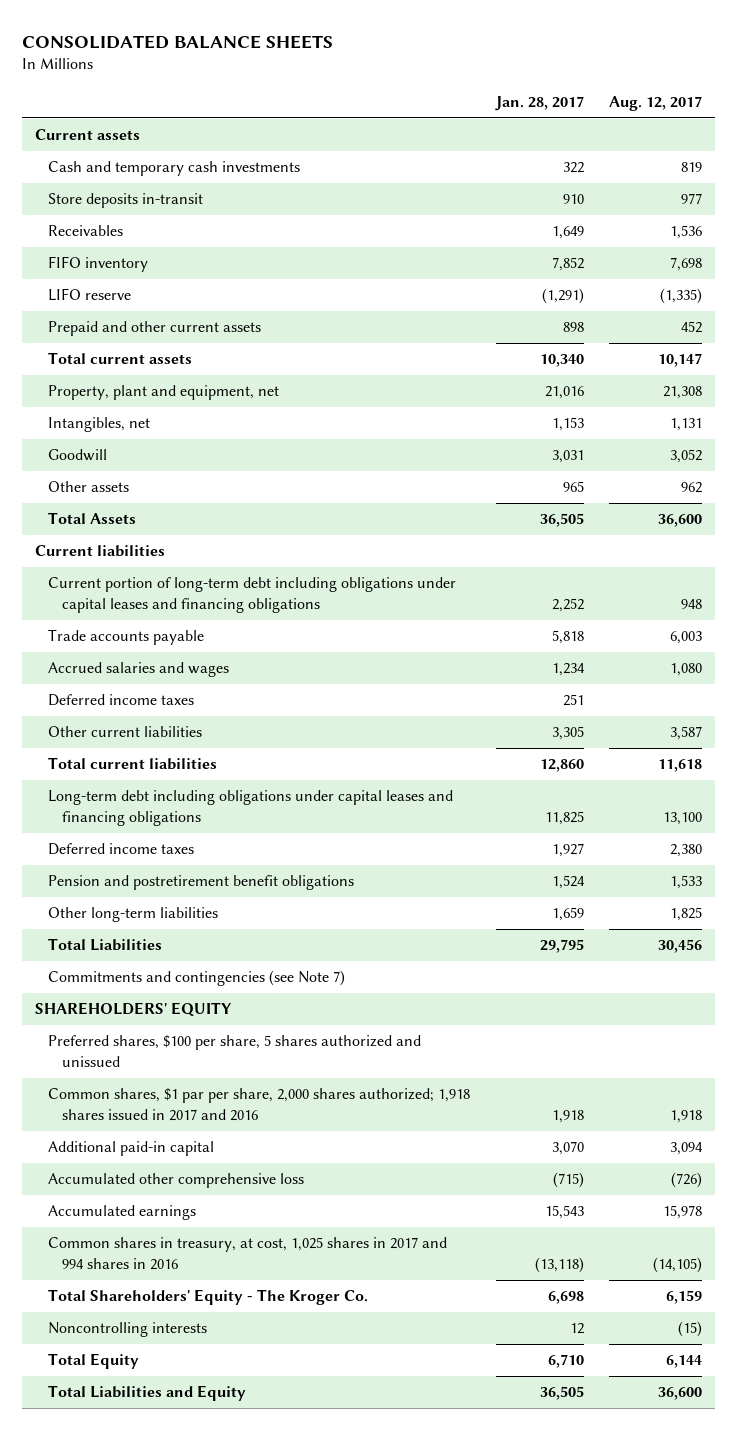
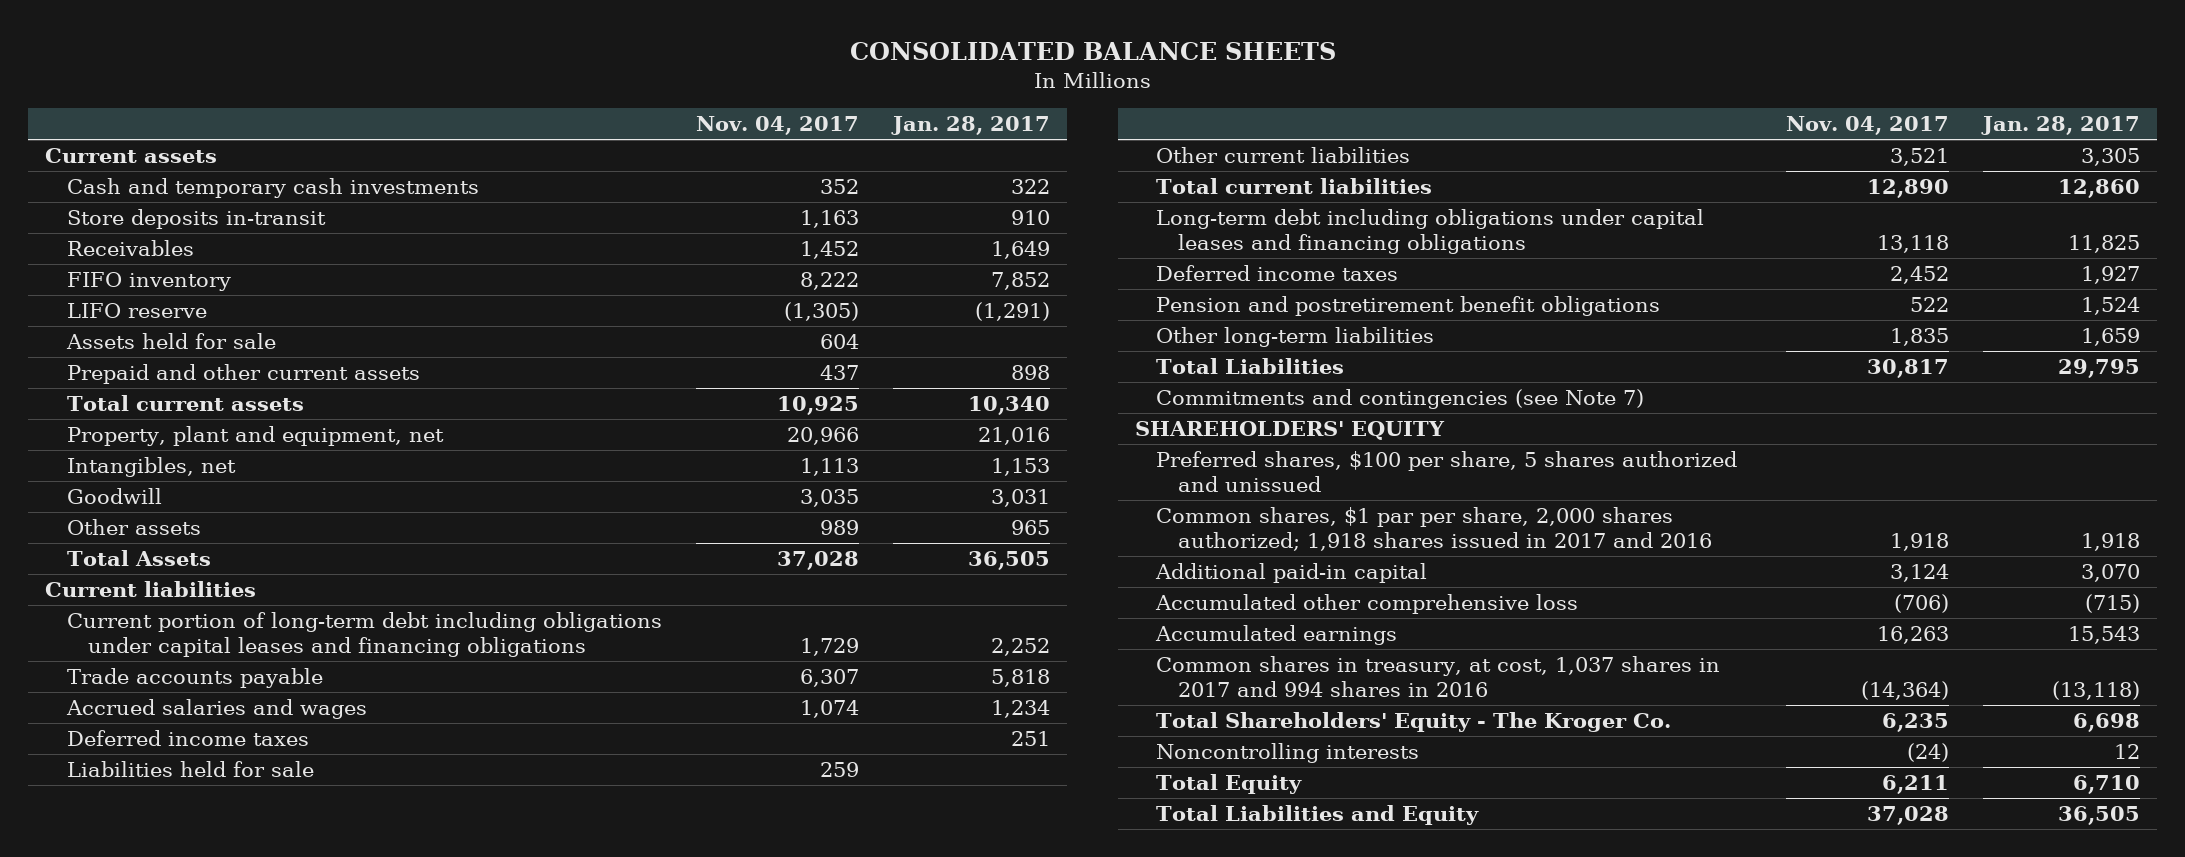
[609,96,703,112] Aug. 12, 2017 -> none
none -> [695,116,859,136] Nov. 04, 2017
none -> [65,332,276,349] Assets held for sale
none -> [66,760,314,777] Liabilities held for sale
[48,1237,448,1271] Common shares in treasury, at cost, 1,025 shares in 2017 and 994 shares in 2016 -> [1156,655,1721,698] Common shares in treasury, at cost, 1,037 shares in 2017 and 994 shares in 2016

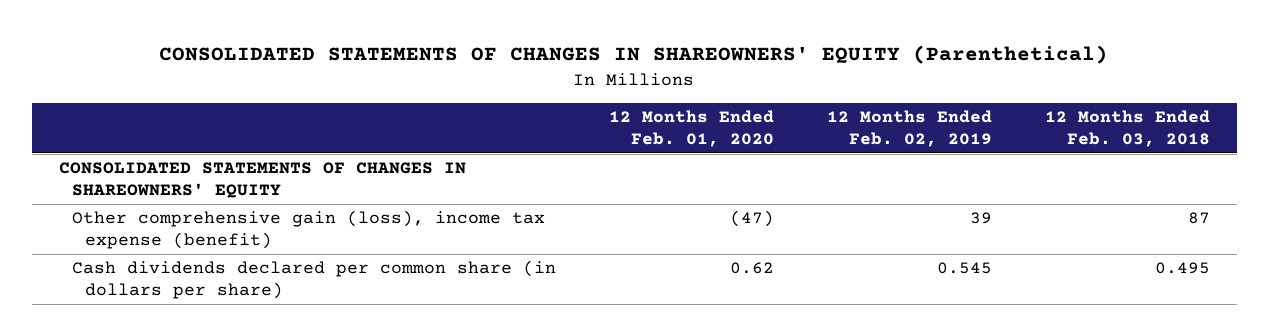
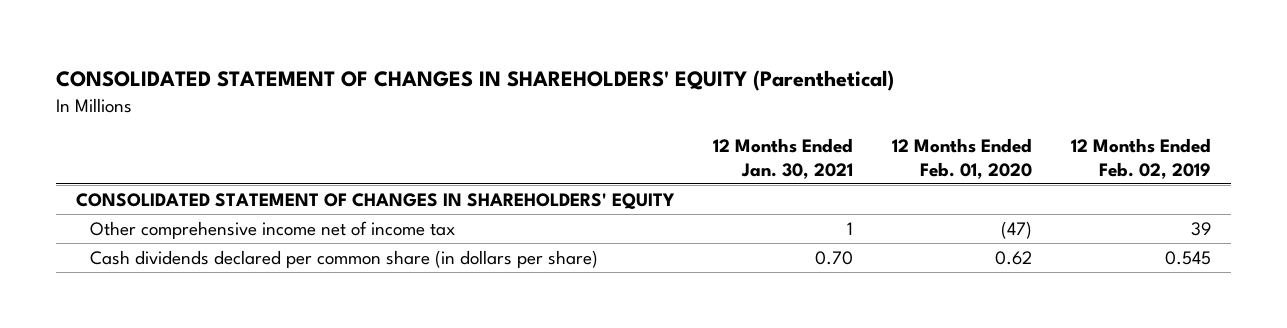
[159,45,1109,65] CONSOLIDATED STATEMENTS OF CHANGES IN SHAREOWNERS' EQUITY (Parenthetical) -> [56,69,895,91] CONSOLIDATED STATEMENT OF CHANGES IN SHAREHOLDERS' EQUITY (Parenthetical)
[1045,109,1211,147] 12 Months Ended Feb. 03, 2018 -> none
none -> [712,137,853,179] 12 Months Ended Jan. 30, 2021
[58,162,466,199] CONSOLIDATED STATEMENTS OF CHANGES IN SHAREOWNERS' EQUITY -> [75,192,675,209] CONSOLIDATED STATEMENT OF CHANGES IN SHAREHOLDERS' EQUITY
[71,210,545,250] Other comprehensive gain (loss), income tax expense (benefit) -> [89,220,455,239] Other comprehensive income net of income tax

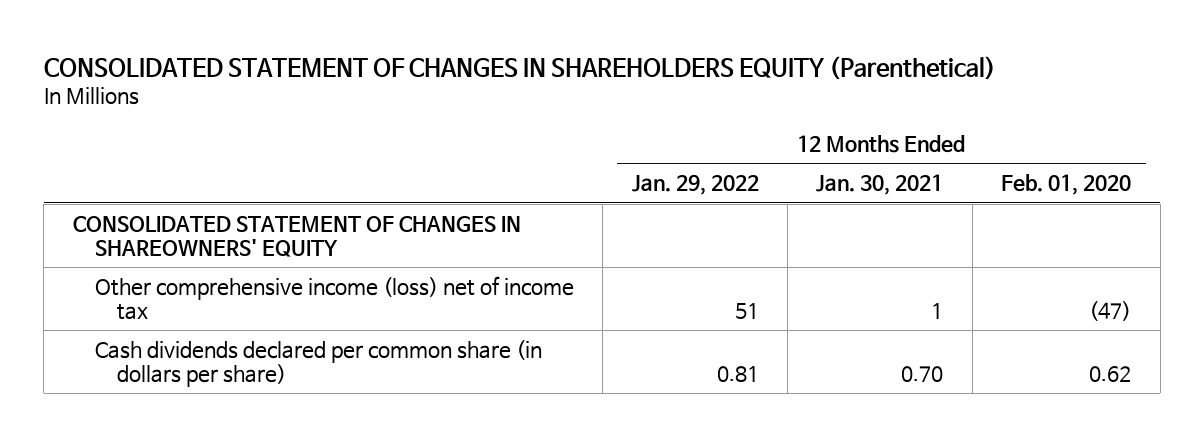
[56,69,895,91] CONSOLIDATED STATEMENT OF CHANGES IN SHAREHOLDERS' EQUITY (Parenthetical) -> [43,55,996,80] CONSOLIDATED STATEMENT OF CHANGES IN SHAREHOLDERS EQUITY (Parenthetical)
[1071,137,1212,179] 12 Months Ended Feb. 02, 2019 -> none
none -> [631,174,759,196] Jan. 29, 2022
[75,192,675,209] CONSOLIDATED STATEMENT OF CHANGES IN SHAREHOLDERS' EQUITY -> [72,216,521,257] CONSOLIDATED STATEMENT OF CHANGES IN SHAREOWNERS' EQUITY
[89,220,455,239] Other comprehensive income net of income tax -> [94,276,574,320] Other comprehensive income (loss) net of income tax

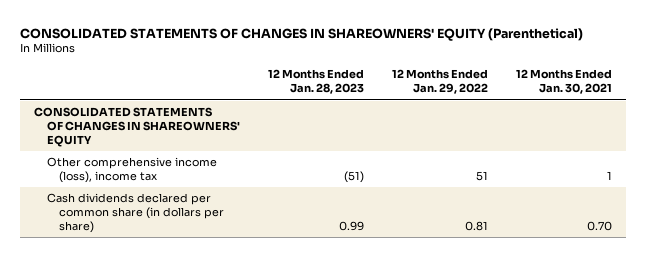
[43,55,996,80] CONSOLIDATED STATEMENT OF CHANGES IN SHAREHOLDERS EQUITY (Parenthetical) -> [20,27,584,41] CONSOLIDATED STATEMENTS OF CHANGES IN SHAREOWNERS' EQUITY (Parenthetical)
[1001,174,1132,196] Feb. 01, 2020 -> none
none -> [267,69,364,95] 12 Months Ended Jan. 28, 2023
[72,216,521,257] CONSOLIDATED STATEMENT OF CHANGES IN SHAREOWNERS' EQUITY -> [34,107,240,148] CONSOLIDATED STATEMENTS OF CHANGES IN SHAREOWNERS' EQUITY
[94,276,574,320] Other comprehensive income (loss) net of income tax -> [46,157,217,184] Other comprehensive income (loss), income tax

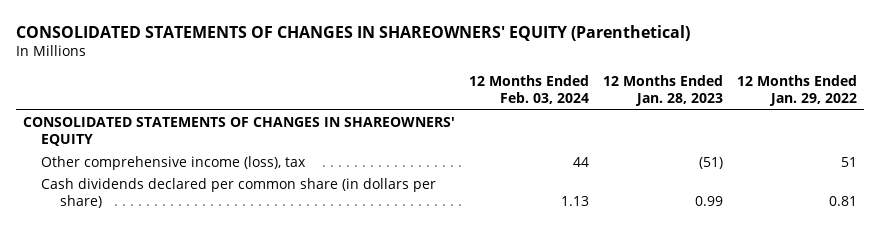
[516,69,613,95] 12 Months Ended Jan. 30, 2021 -> none
none -> [469,75,590,105] 12 Months Ended Feb. 03, 2024
[46,157,217,184] Other comprehensive income (loss), income tax -> [41,156,307,171] Other comprehensive income (loss), tax

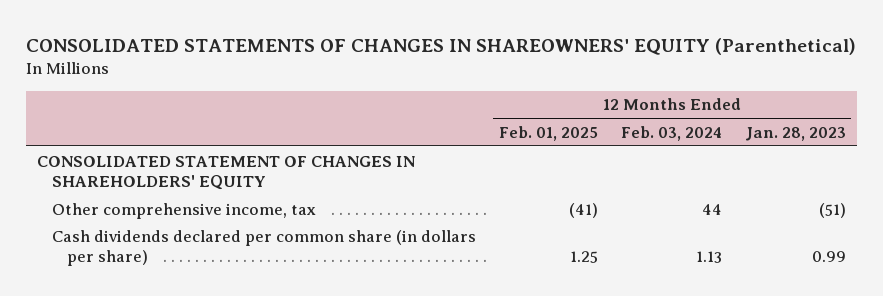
[736,75,857,107] 12 Months Ended Jan. 29, 2022 -> none
none -> [498,125,598,141] Feb. 01, 2025
[23,117,456,147] CONSOLIDATED STATEMENTS OF CHANGES IN SHAREOWNERS' EQUITY -> [37,155,416,190] CONSOLIDATED STATEMENT OF CHANGES IN SHAREHOLDERS' EQUITY
[41,156,307,171] Other comprehensive income (loss), tax -> [51,202,316,219] Other comprehensive income, tax

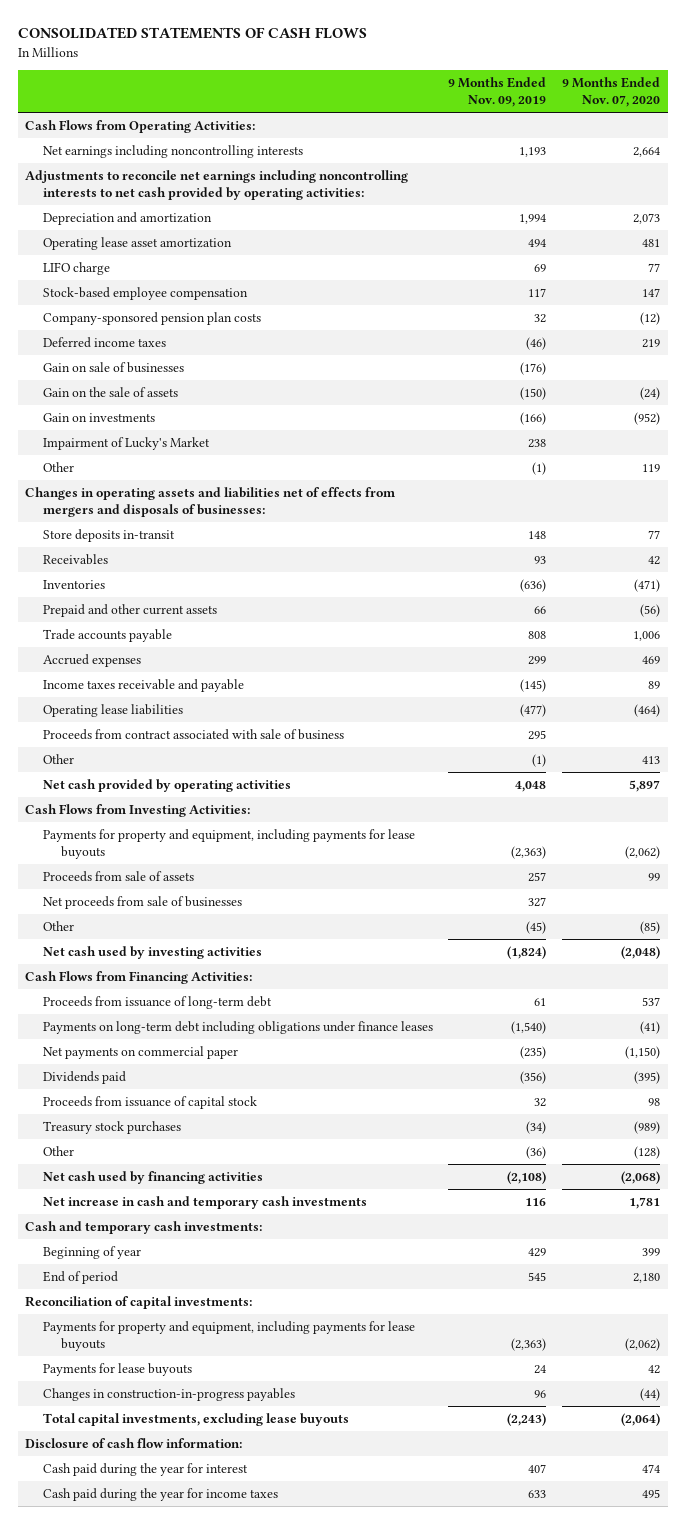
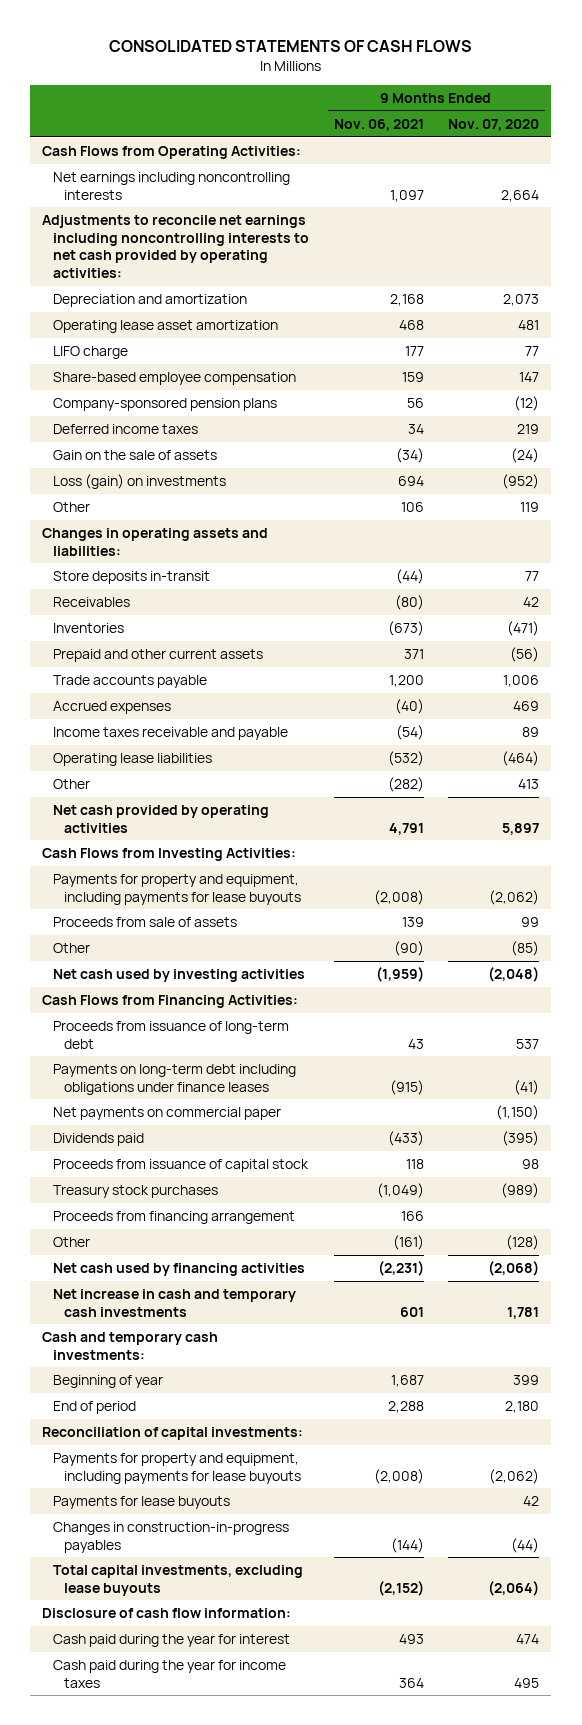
[448,77,547,107] 9 Months Ended Nov. 09, 2019 -> none
none -> [333,118,424,131] Nov. 06, 2021
[42,286,248,300] Stock-based employee compensation -> [53,371,297,385] Share-based employee compensation
[42,311,261,325] Company-sponsored pension plan costs -> [53,397,278,411] Company-sponsored pension plans
[42,361,184,373] Gain on sale of businesses -> none
[42,436,210,450] Impairment of Lucky's Market -> none
[42,412,155,422] Gain on investments -> [53,473,227,489] Loss (gain) on investments
[25,486,397,517] Changes in operating assets and liabilities net of effects from mergers and disposals of businesses: -> [42,527,269,556] Changes in operating assets and liabilities:
[42,728,344,740] Proceeds from contract associated with sale of business -> none
[42,895,242,909] Net proceeds from sale of businesses -> none
none -> [53,1210,296,1224] Proceeds from financing arrangement

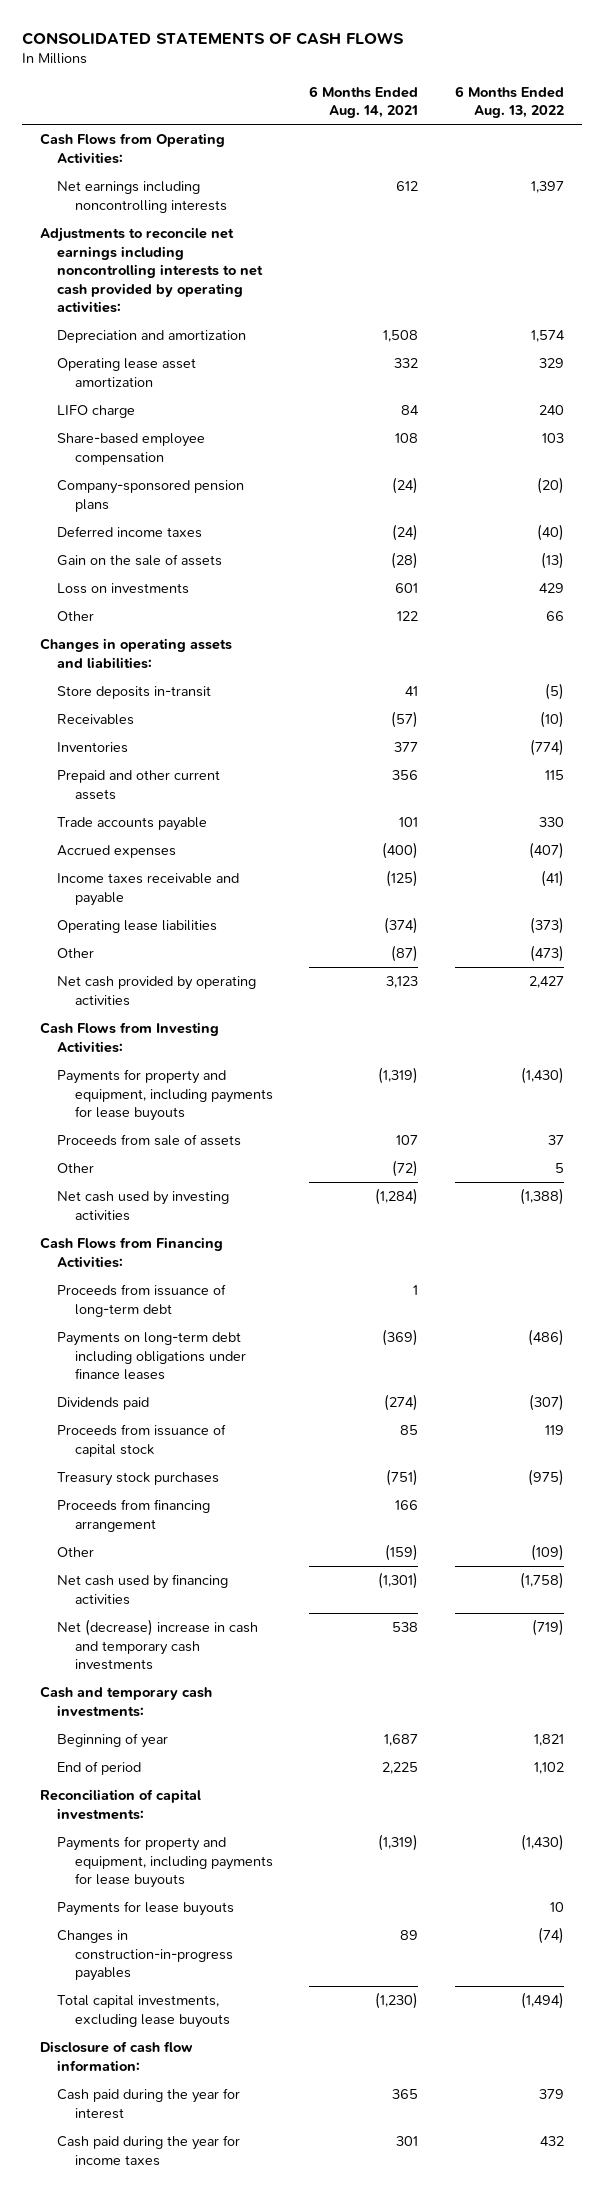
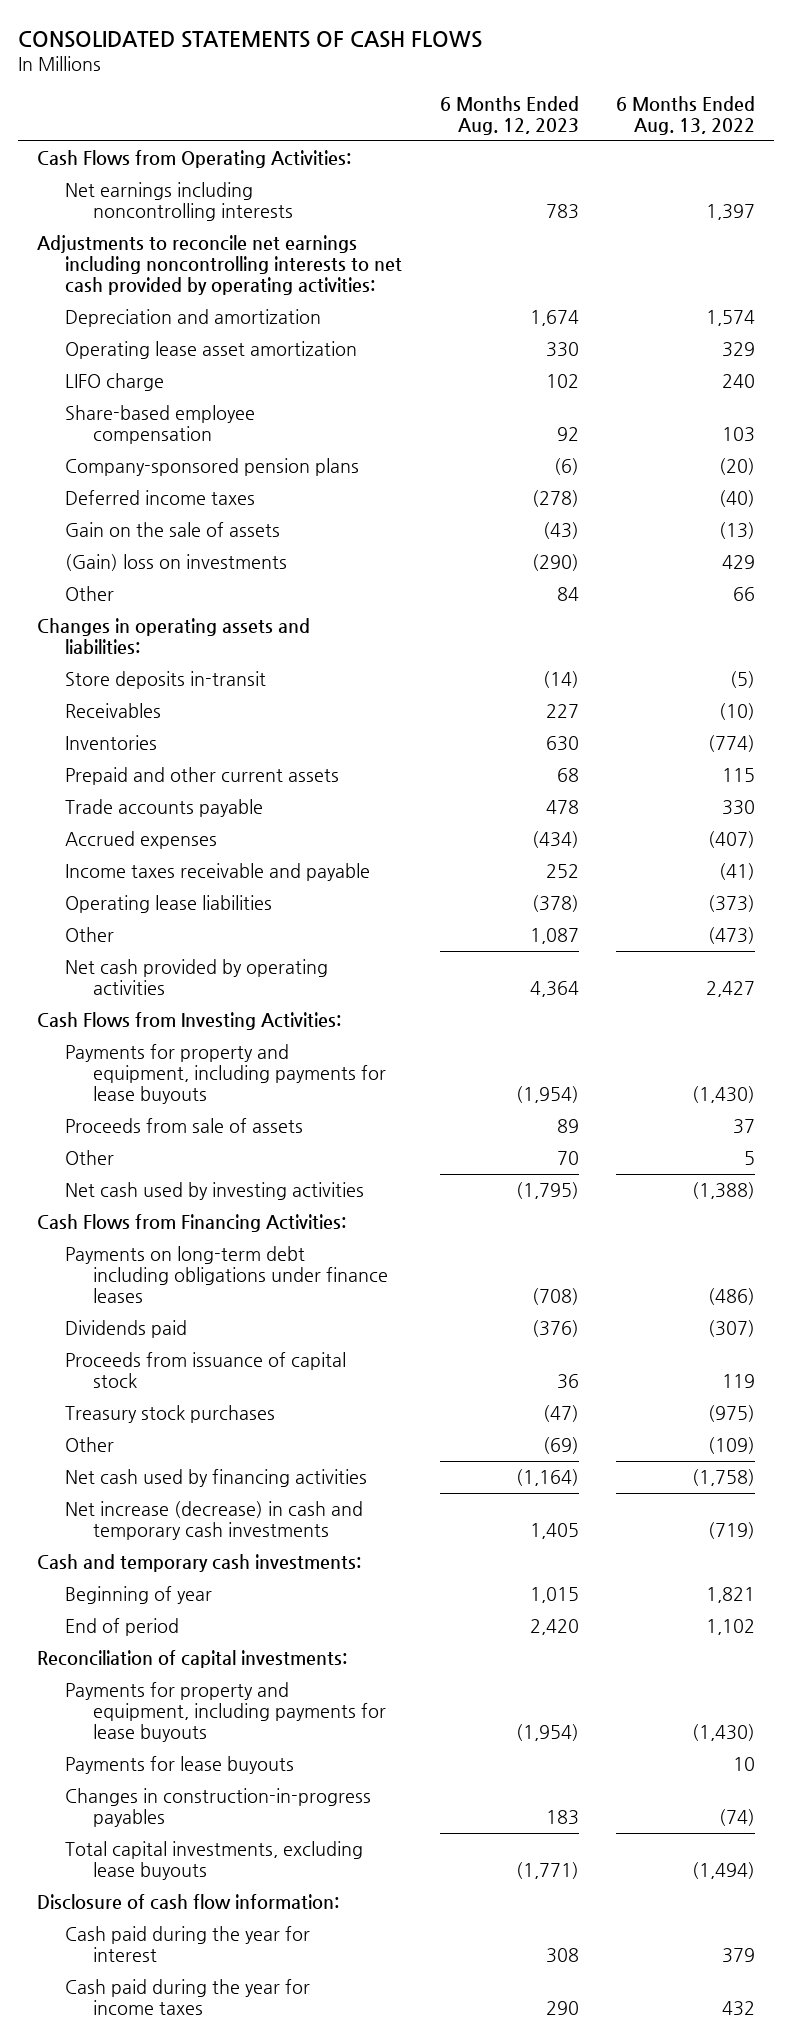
[309,85,419,119] 6 Months Ended Aug. 14, 2021 -> none
none -> [439,95,579,135] 6 Months Ended Aug. 12, 2023
[57,583,190,595] Loss on investments -> [65,554,288,572] (Gain) loss on investments
[57,1284,227,1317] Proceeds from issuance of long-term debt -> none
[57,1499,211,1532] Proceeds from financing arrangement -> none
[57,1619,259,1671] Net (decrease) increase in cash and temporary cash investments -> [65,1501,364,1541] Net increase (decrease) in cash and temporary cash investments

